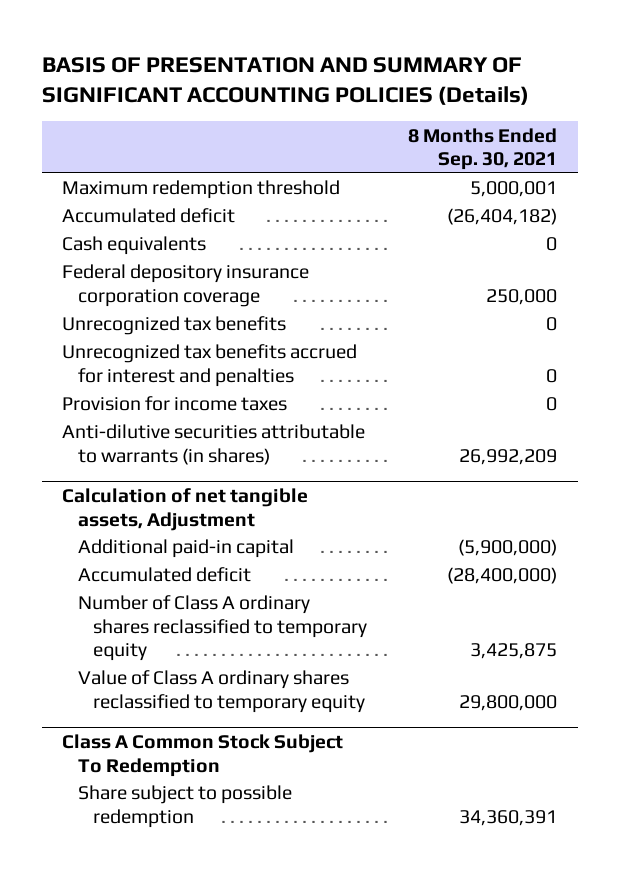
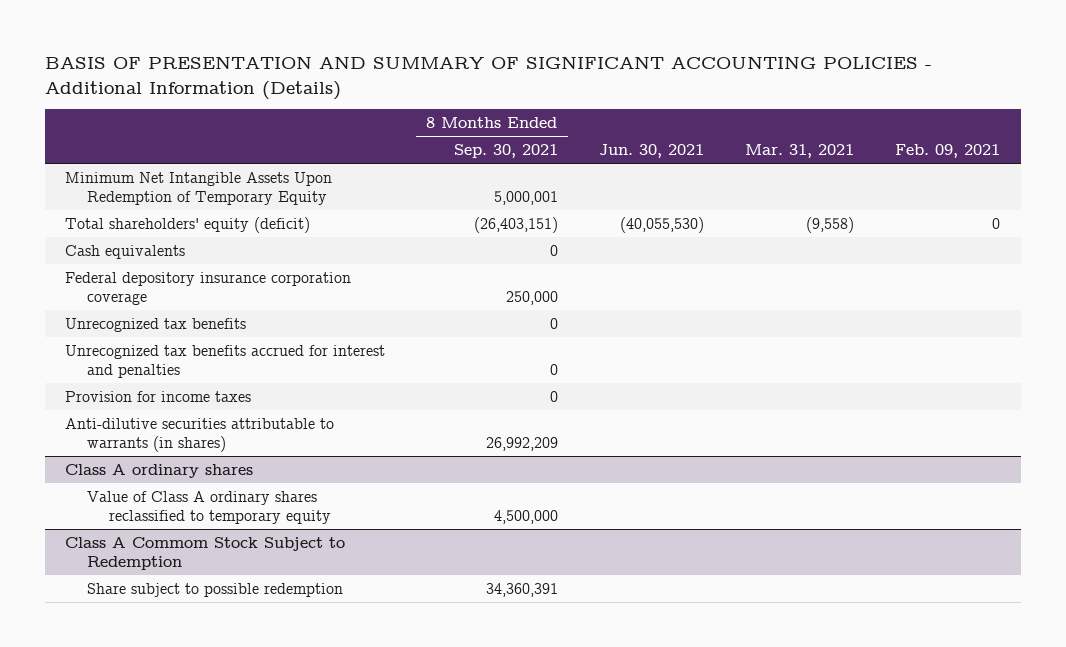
[41,56,529,105] BASIS OF PRESENTATION AND SUMMARY OF SIGNIFICANT ACCOUNTING POLICIES (Details) -> [44,56,932,100] BASIS OF PRESENTATION AND SUMMARY OF SIGNIFICANT ACCOUNTING POLICIES - Additional Information (Details)
none -> [598,144,704,159] Jun. 30, 2021
none -> [745,144,855,159] Mar. 31, 2021
none -> [895,144,1001,159] Feb. 09, 2021
[62,180,341,200] Maximum redemption threshold -> none
[62,208,236,224] Accumulated deficit -> none
none -> [65,171,333,206] Minimum Net Intangible Assets Upon Redemption of Temporary Equity
none -> [65,216,311,233] Total shareholders' equity (deficit)
[62,488,309,531] Calculation of net tangible assets, Adjustment -> none
[77,539,294,559] Additional paid-in capital -> none
[77,567,251,583] Accumulated deficit -> none
[77,595,368,662] Number of Class A ordinary shares reclassified to temporary equity -> none
none -> [65,463,254,478] Class A ordinary shares
[459,694,558,711] 29,800,000 -> [493,510,558,525] 4,500,000
[62,734,344,777] Class A Common Stock Subject To Redemption -> [65,536,346,571] Class A Commom Stock Subject to Redemption

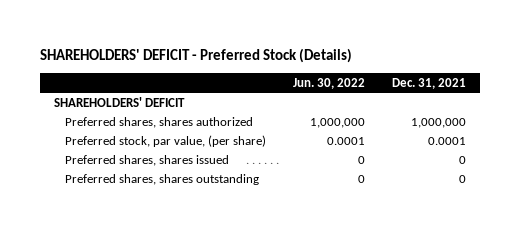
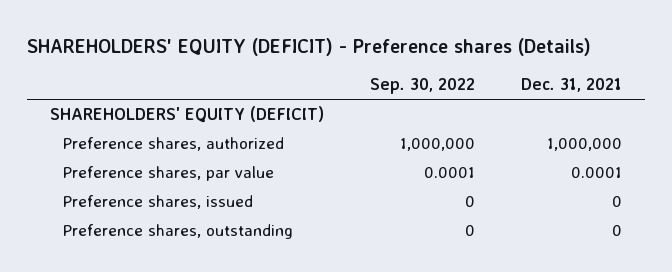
[40,47,353,63] SHAREHOLDERS' DEFICIT - Preferred Stock (Details) -> [26,38,591,57] SHAREHOLDERS' EQUITY (DEFICIT) - Preference shares (Details)
[292,77,365,89] Jun. 30, 2022 -> none
none -> [369,78,475,95] Sep. 30, 2022
[53,96,185,107] SHAREHOLDERS' DEFICIT -> [49,106,324,124] SHAREHOLDERS' EQUITY (DEFICIT)
[64,116,253,128] Preferred shares, shares authorized -> [62,137,285,152] Preference shares, authorized
[64,134,266,147] Preferred stock, par value, (per share) -> [62,166,275,182] Preference shares, par value
[64,154,229,166] Preferred shares, shares issued -> [62,195,254,210] Preference shares, issued
[64,173,259,185] Preferred shares, shares outstanding -> [62,224,294,240] Preference shares, outstanding

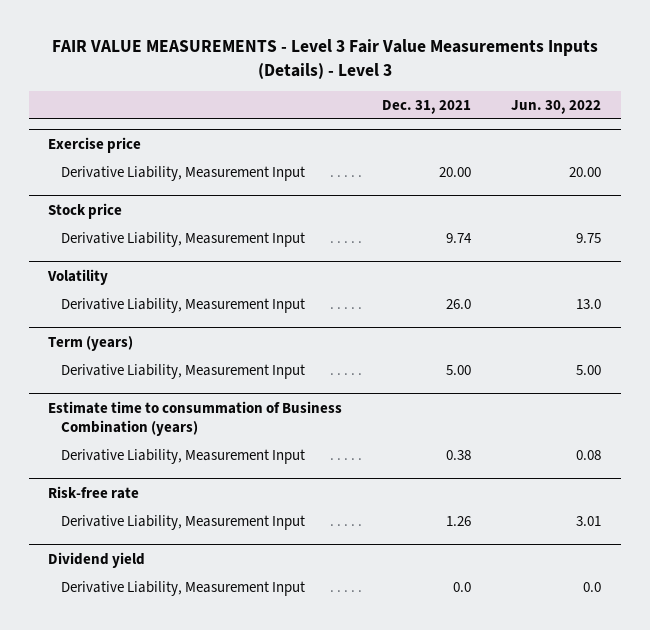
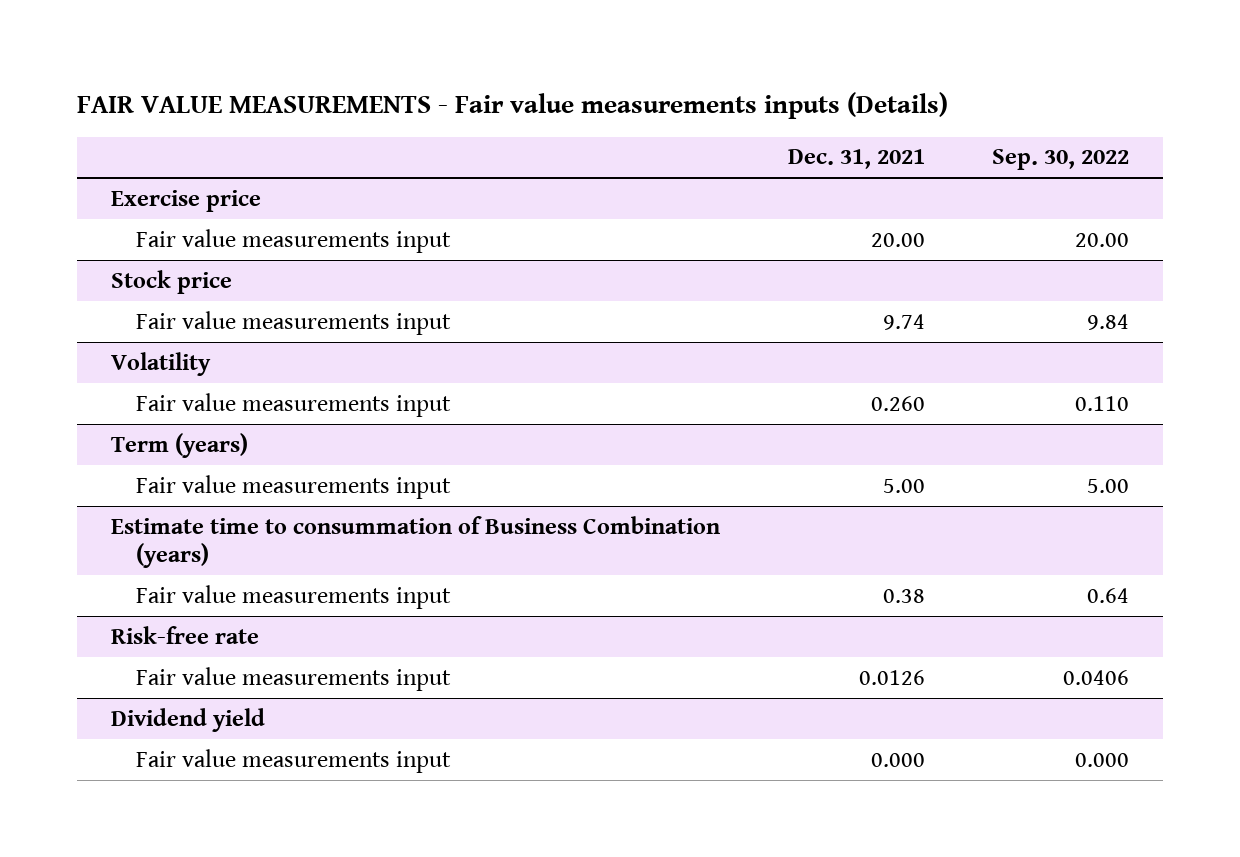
[51,39,598,79] FAIR VALUE MEASUREMENTS - Level 3 Fair Value Measurements Inputs (Details) - Level 3 -> [77,92,949,120] FAIR VALUE MEASUREMENTS - Fair value measurements inputs (Details)
[511,99,602,114] Jun. 30, 2022 -> none
none -> [992,149,1130,171] Sep. 30, 2022
[60,166,305,182] Derivative Liability, Measurement Input -> [135,228,451,253] Fair value measurements input
[60,232,305,248] Derivative Liability, Measurement Input -> [135,310,451,335] Fair value measurements input
[60,298,305,314] Derivative Liability, Measurement Input -> [135,392,451,417] Fair value measurements input
[446,299,472,310] 26.0 -> [870,395,925,411] 0.260
[60,364,305,380] Derivative Liability, Measurement Input -> [135,474,451,499] Fair value measurements input
[60,449,305,465] Derivative Liability, Measurement Input -> [135,584,451,609] Fair value measurements input
[60,515,305,531] Derivative Liability, Measurement Input -> [135,666,451,691] Fair value measurements input
[446,516,472,527] 1.26 -> [858,669,925,685] 0.0126
[60,581,305,597] Derivative Liability, Measurement Input -> [135,748,451,773] Fair value measurements input
[453,582,472,593] 0.0 -> [870,752,925,767] 0.000

